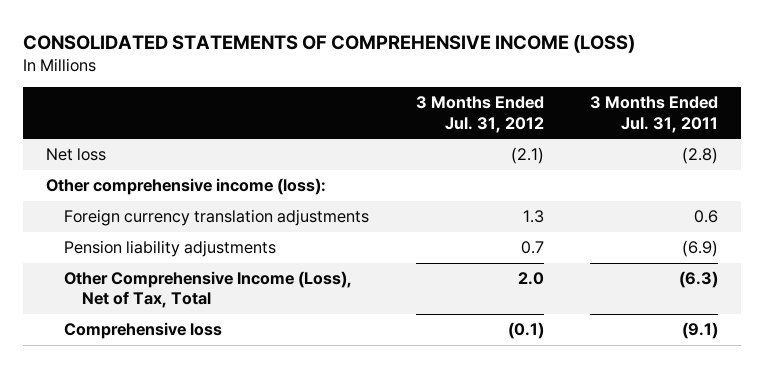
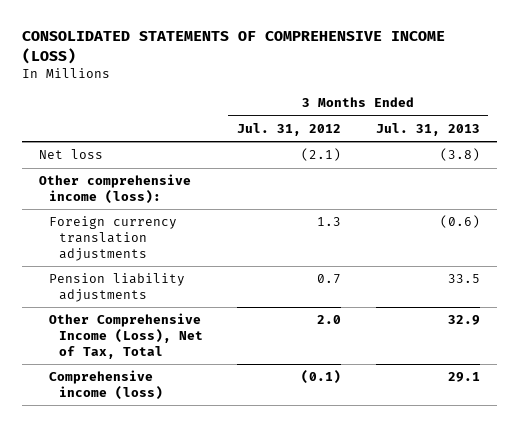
[589,96,718,133] 3 Months Ended Jul. 31, 2011 -> none
none -> [375,122,480,136] Jul. 31, 2013
[64,322,223,340] Comprehensive loss -> [48,370,163,401] Comprehensive income (loss)

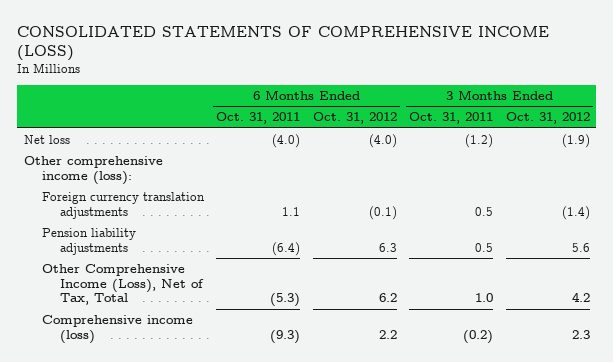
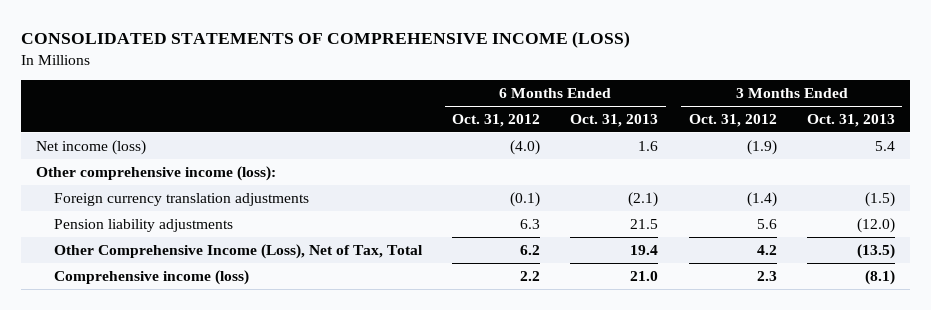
[216,112,301,125] Oct. 31, 2011 -> none
[409,112,494,125] Oct. 31, 2011 -> none
none -> [570,113,659,127] Oct. 31, 2013
none -> [806,113,895,127] Oct. 31, 2013
[23,134,70,144] Net loss -> [35,139,146,155] Net income (loss)

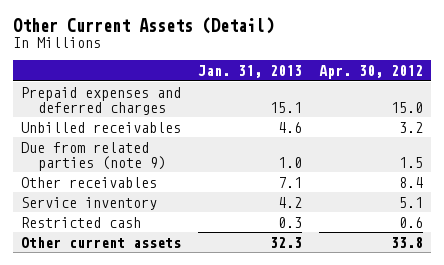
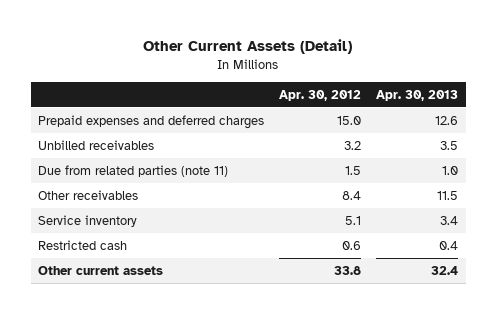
[197,65,302,79] Jan. 31, 2013 -> none
none -> [376,89,459,101] Apr. 30, 2013
[21,141,166,171] Due from related parties (note 9) -> [38,164,229,177] Due from related parties (note 11)

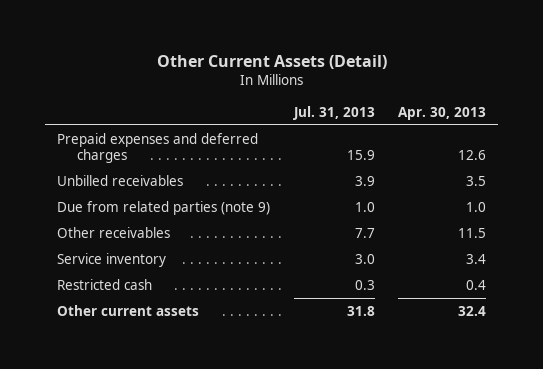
[279,89,362,101] Apr. 30, 2012 -> none
none -> [292,105,375,120] Jul. 31, 2013
[38,164,229,177] Due from related parties (note 11) -> [57,200,271,215] Due from related parties (note 9)

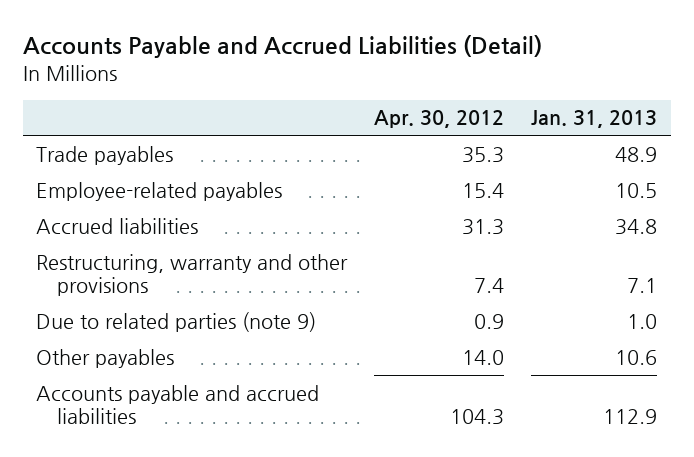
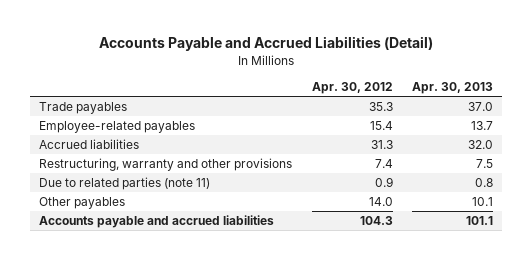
[531,110,658,129] Jan. 31, 2013 -> none
none -> [411,81,493,94] Apr. 30, 2013
[36,311,317,332] Due to related parties (note 9) -> [39,177,211,191] Due to related parties (note 11)

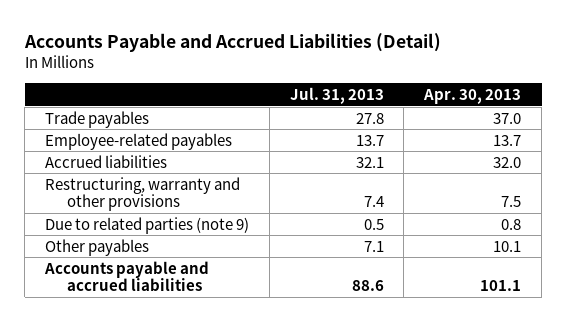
[311,81,393,94] Apr. 30, 2012 -> none
none -> [289,86,384,104] Jul. 31, 2013
[39,177,211,191] Due to related parties (note 11) -> [44,216,249,234] Due to related parties (note 9)

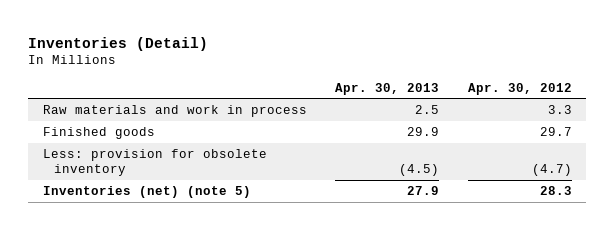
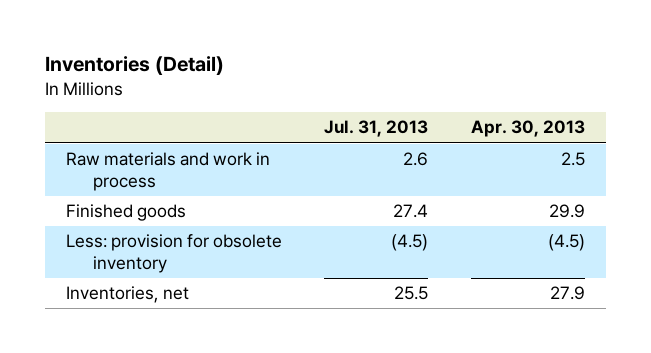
[467,82,572,95] Apr. 30, 2012 -> none
none -> [324,120,429,138] Jul. 31, 2013
[42,185,251,198] Inventories (net) (note 5) -> [65,286,189,304] Inventories, net

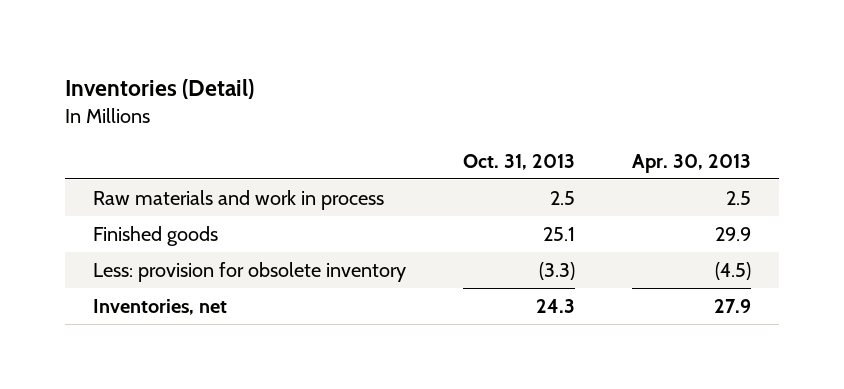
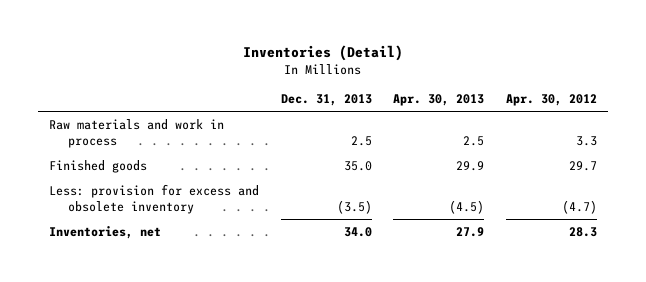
[463,153,576,170] Oct. 31, 2013 -> none
none -> [280,93,372,106] Dec. 31, 2013
none -> [506,93,598,106] Apr. 30, 2012
[93,261,407,282] Less: provision for obsolete inventory -> [48,183,259,214] Less: provision for excess and obsolete inventory

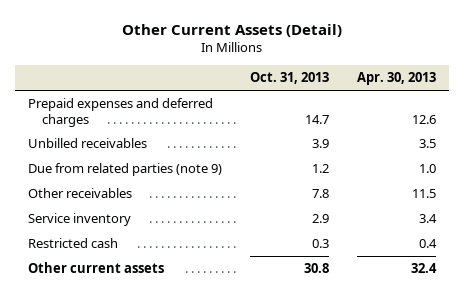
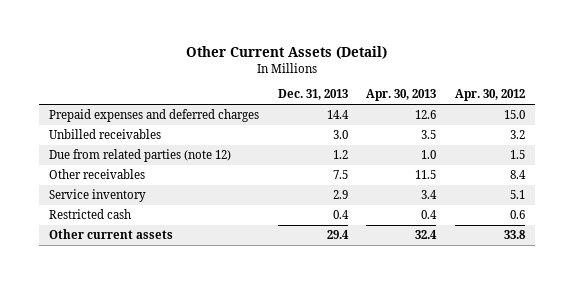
[249,72,329,85] Oct. 31, 2013 -> none
none -> [277,89,348,101] Dec. 31, 2013
none -> [455,89,526,102] Apr. 30, 2012
[28,163,223,177] Due from related parties (note 9) -> [48,149,231,163] Due from related parties (note 12)

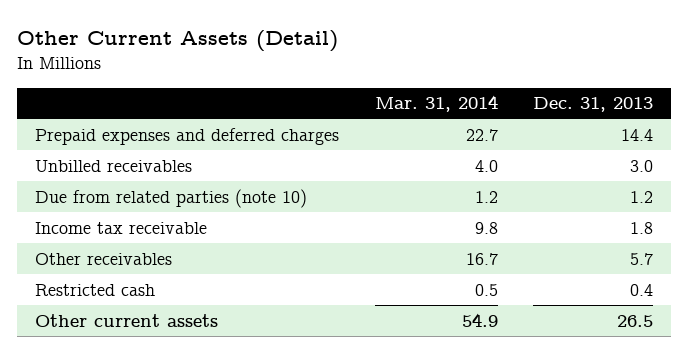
[366,89,437,102] Apr. 30, 2013 -> none
[455,89,526,102] Apr. 30, 2012 -> none
none -> [374,95,498,113] Mar. 31, 2014
[48,189,146,203] Service inventory -> none
[48,149,231,163] Due from related parties (note 12) -> [34,188,307,208] Due from related parties (note 10)
none -> [34,221,207,234] Income tax receivable
[332,170,348,180] 7.5 -> [630,252,654,265] 5.7
[326,230,349,240] 29.4 -> [617,314,654,327] 26.5

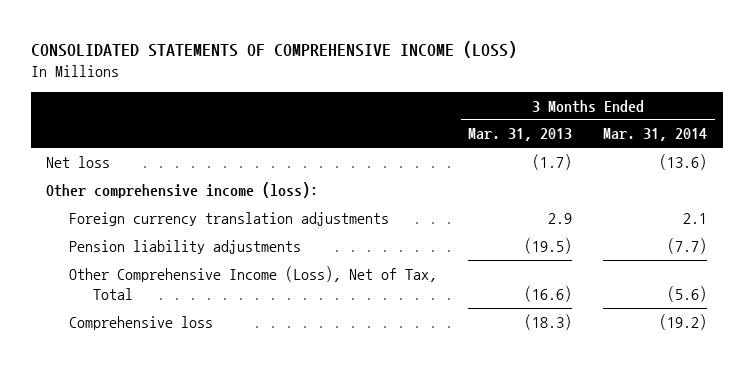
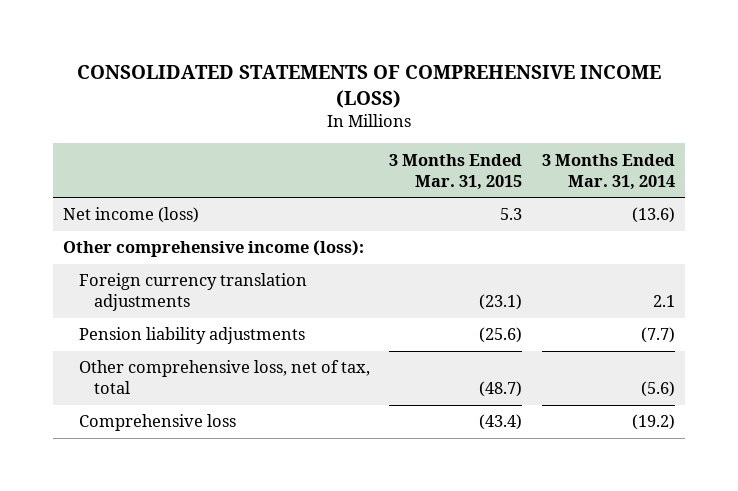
[468,128,573,142] Mar. 31, 2013 -> none
none -> [389,153,523,190] 3 Months Ended Mar. 31, 2015
[46,155,111,168] Net loss -> [62,207,199,224] Net income (loss)
[69,265,438,300] Other Comprehensive Income (Loss), Net of Tax, Total -> [78,360,370,395] Other comprehensive loss, net of tax, total

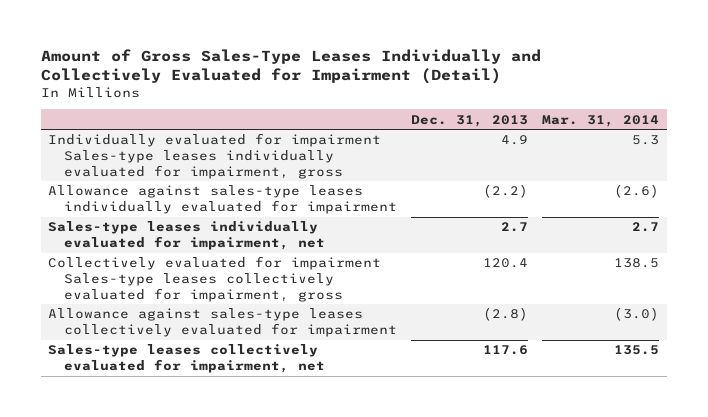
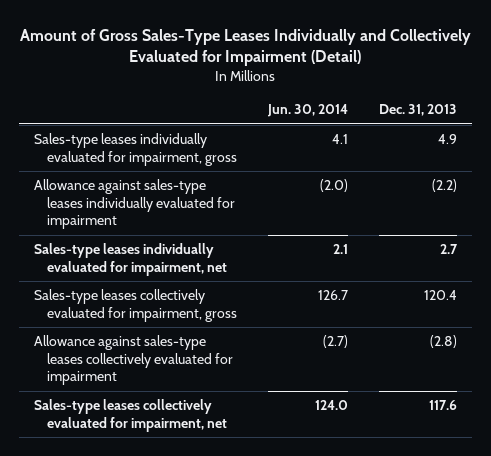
[542,114,660,127] Mar. 31, 2014 -> none
none -> [266,104,348,118] Jun. 30, 2014
[48,133,382,179] Individually evaluated for impairment Sales-type leases individually evaluated for impairment, gross -> [34,133,237,166] Sales-type leases individually evaluated for impairment, gross
[48,256,382,302] Collectively evaluated for impairment Sales-type leases collectively evaluated for impairment, gross -> [34,289,237,322] Sales-type leases collectively evaluated for impairment, gross

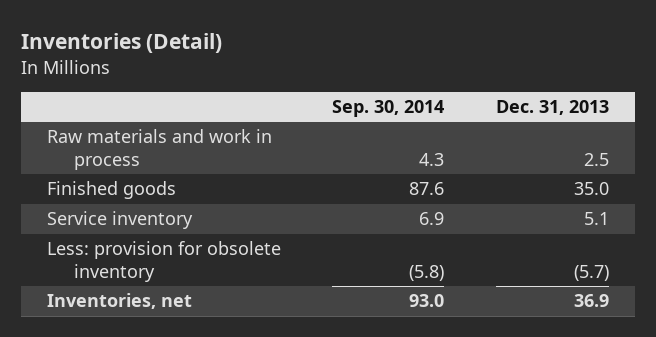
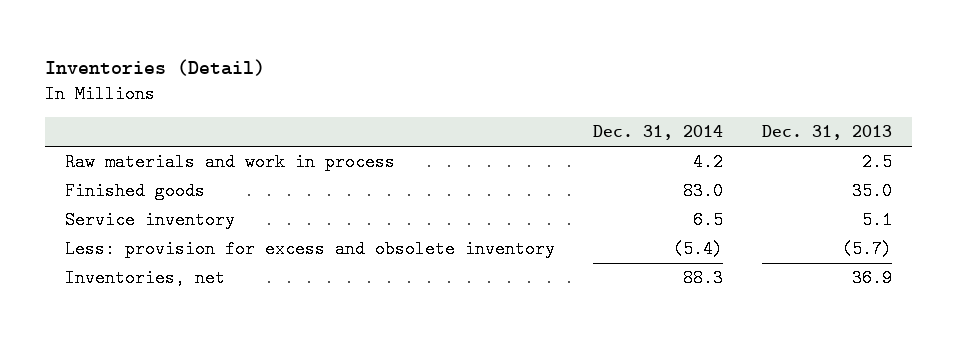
[332,100,445,118] Sep. 30, 2014 -> none
none -> [593,125,724,141] Dec. 31, 2014
[46,241,281,282] Less: provision for obsolete inventory -> [64,240,555,259] Less: provision for excess and obsolete inventory

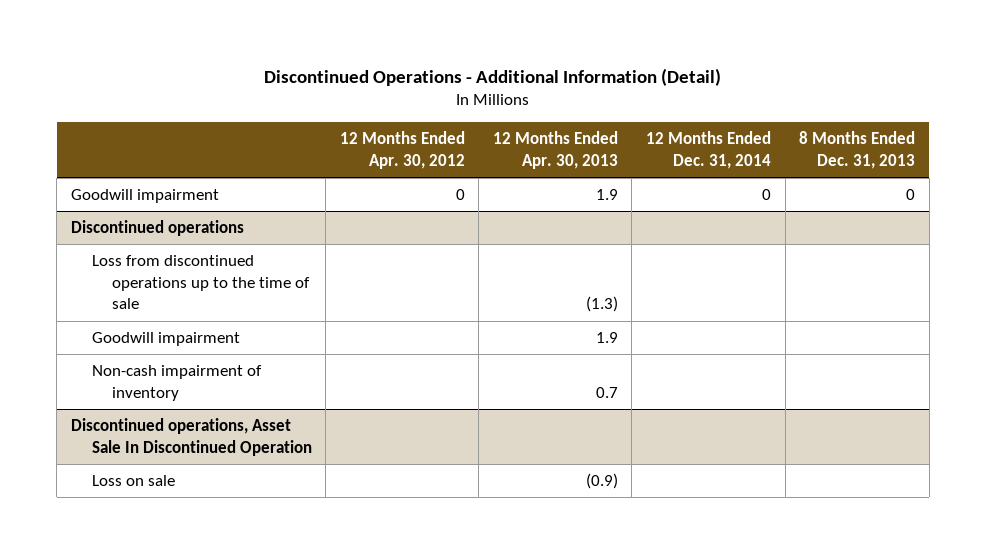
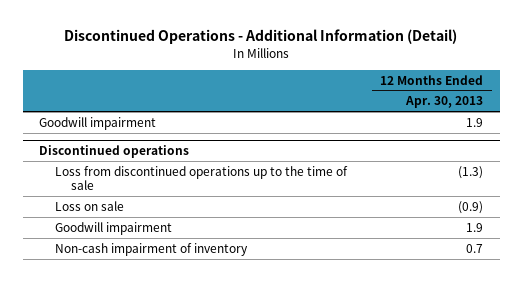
[339,131,465,169] 12 Months Ended Apr. 30, 2012 -> none
[646,131,772,169] 12 Months Ended Dec. 31, 2014 -> none
[799,131,916,169] 8 Months Ended Dec. 31, 2013 -> none
none -> [55,200,125,211] Loss on sale
[71,418,312,456] Discontinued operations, Asset Sale In Discontinued Operation -> none
[91,475,175,487] Loss on sale -> none

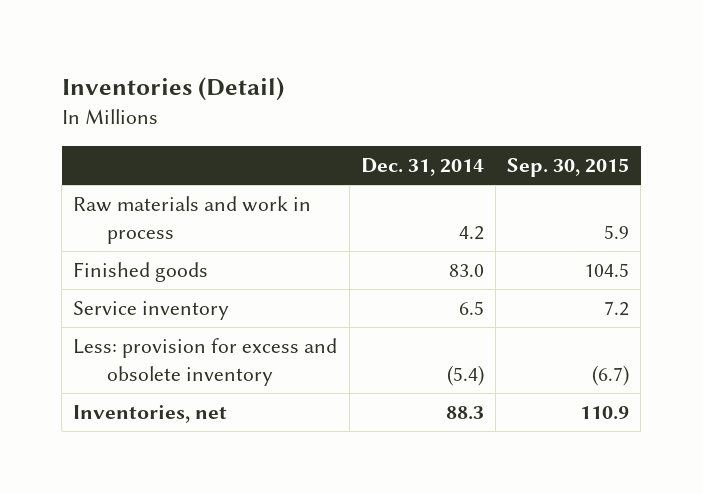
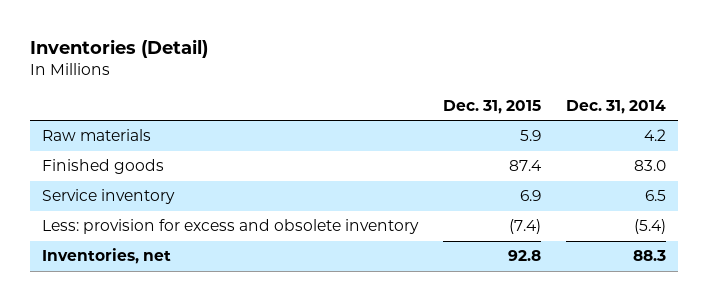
[507,158,630,178] Sep. 30, 2015 -> none
none -> [443,100,542,115] Dec. 31, 2015
[73,196,312,244] Raw materials and work in process -> none
none -> [42,129,152,142] Raw materials

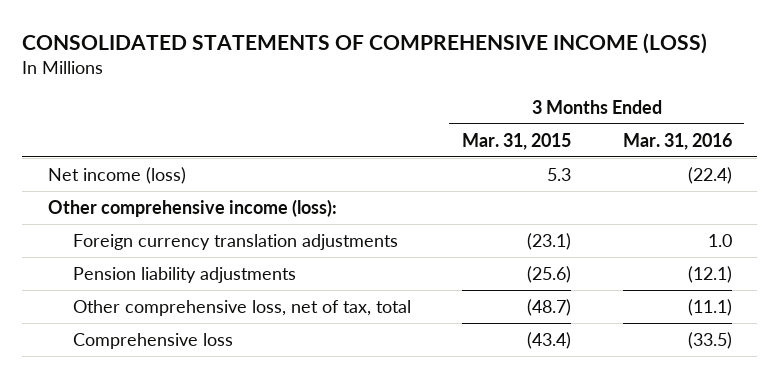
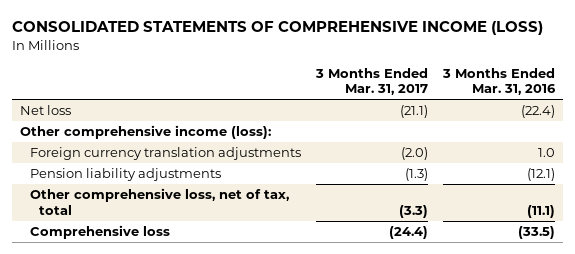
[462,132,572,150] Mar. 31, 2015 -> none
none -> [314,67,428,96] 3 Months Ended Mar. 31, 2017
[47,166,186,184] Net income (loss) -> [19,105,71,116] Net loss

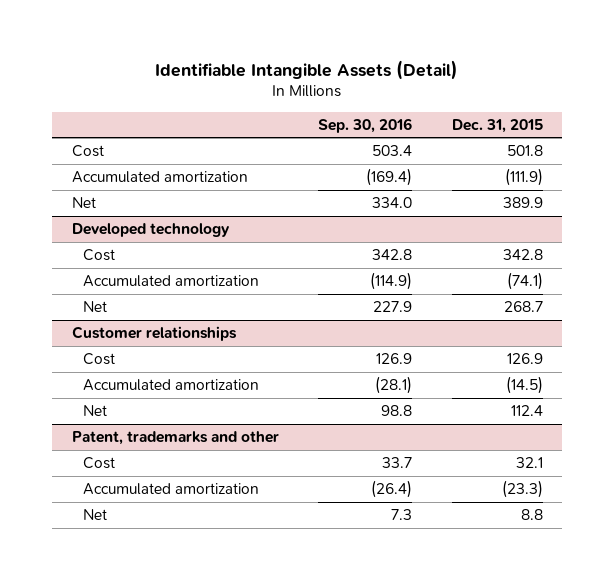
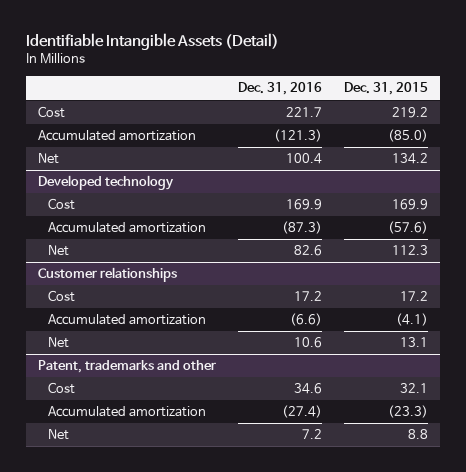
[318,117,413,133] Sep. 30, 2016 -> none
none -> [237,82,322,96] Dec. 31, 2016
[506,145,543,157] 501.8 -> [392,107,429,119] 219.2
[504,168,543,187] (111.9) -> [388,129,429,143] (85.0)
[502,197,543,209] 389.9 -> [392,153,429,165] 134.2
[502,249,543,261] 342.8 -> [392,199,429,211] 169.9
[506,272,543,291] (74.1) -> [388,221,429,235] (57.6)
[503,301,543,313] 268.7 -> [392,245,429,256] 112.3
[506,353,543,365] 126.9 -> [400,291,429,302] 17.2
[505,376,543,395] (14.5) -> [396,313,429,327] (4.1)
[510,405,543,417] 112.4 -> [400,337,429,348] 13.1

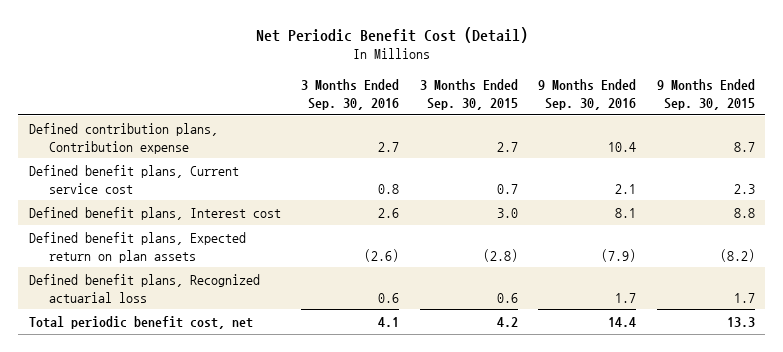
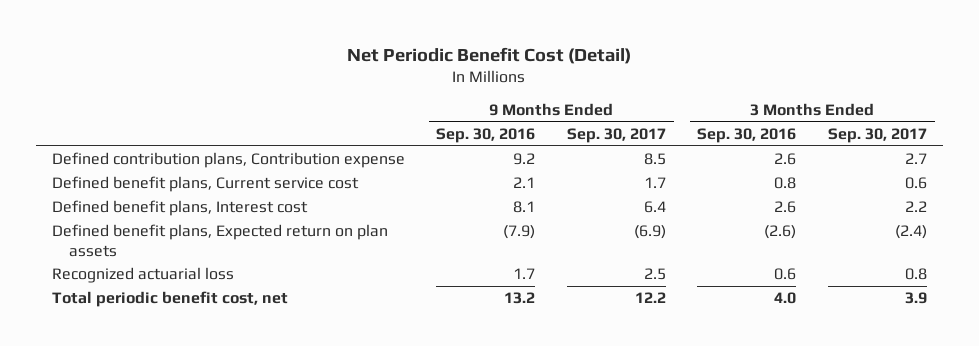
[419,79,518,110] 3 Months Ended Sep. 30, 2015 -> none
[656,79,755,110] 9 Months Ended Sep. 30, 2015 -> none
none -> [566,128,666,144] Sep. 30, 2017
none -> [828,128,928,144] Sep. 30, 2017
[378,141,400,152] 2.7 -> [774,153,797,166] 2.6
[608,141,637,152] 10.4 -> [513,153,536,166] 9.2
[28,273,260,303] Defined benefit plans, Recognized actuarial loss -> [51,267,234,284] Recognized actuarial loss
[378,316,400,327] 4.1 -> [774,292,797,305] 4.0
[608,316,637,327] 14.4 -> [504,292,536,305] 13.2

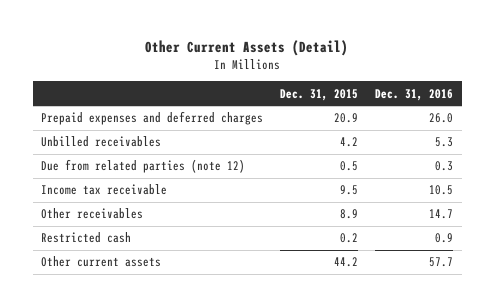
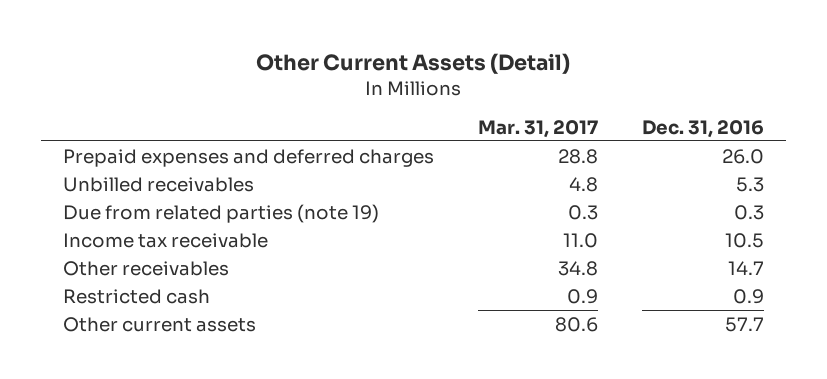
[280,88,359,101] Dec. 31, 2015 -> none
none -> [477,119,598,138] Mar. 31, 2017
[41,159,246,174] Due from related parties (note 12) -> [63,203,380,223] Due from related parties (note 19)

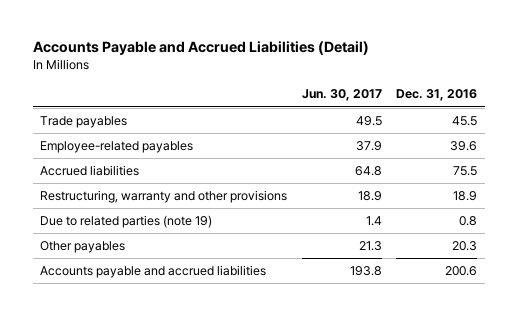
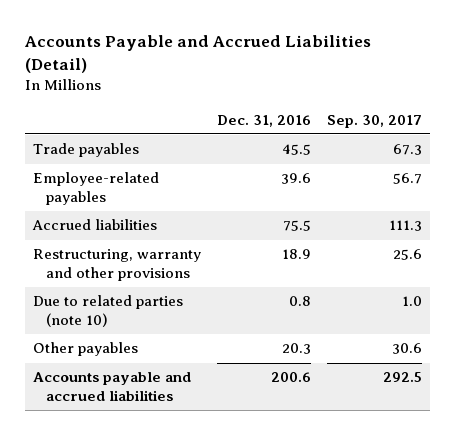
[301,89,382,102] Jun. 30, 2017 -> none
none -> [326,114,422,128] Sep. 30, 2017
[39,215,212,229] Due to related parties (note 19) -> [32,295,183,327] Due to related parties (note 10)

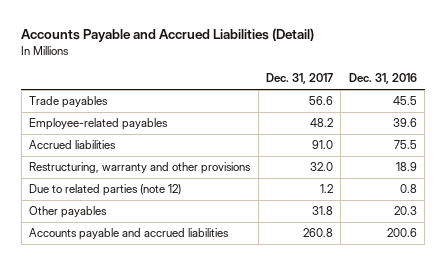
[326,114,422,128] Sep. 30, 2017 -> none
none -> [265,73,333,85] Dec. 31, 2017
[32,295,183,327] Due to related parties (note 10) -> [29,184,182,197] Due to related parties (note 12)

